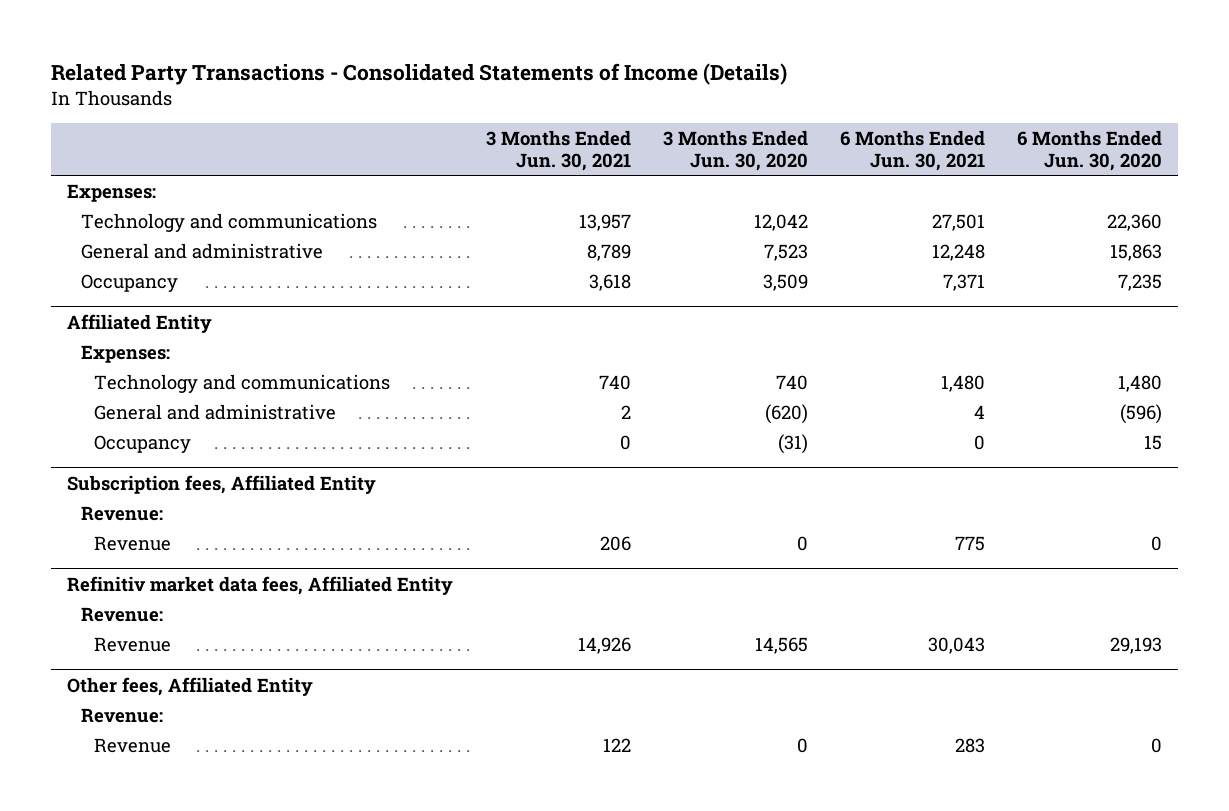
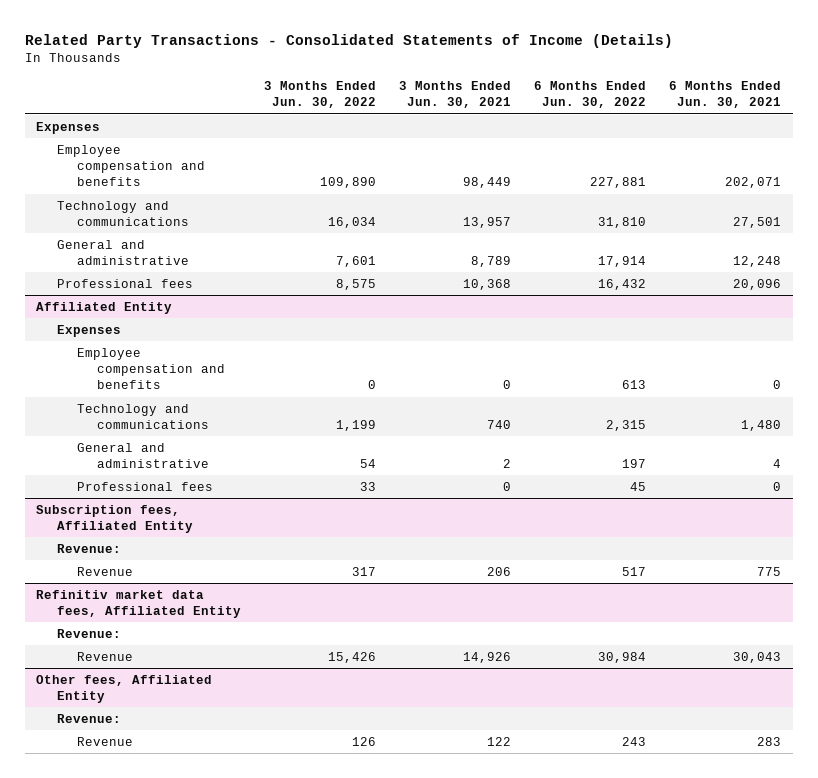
[662,130,808,171] 3 Months Ended Jun. 30, 2020 -> none
[1016,130,1162,171] 6 Months Ended Jun. 30, 2020 -> none
none -> [263,81,376,109] 3 Months Ended Jun. 30, 2022
none -> [534,81,647,109] 6 Months Ended Jun. 30, 2022
[67,183,157,202] Expenses: -> [36,121,101,134] Expenses
none -> [56,144,205,187] Employee compensation and benefits
[80,273,178,292] Occupancy -> none
none -> [56,278,193,288] Professional fees
[80,344,170,363] Expenses: -> [56,324,121,337] Expenses
none -> [76,347,225,390] Employee compensation and benefits
[93,434,191,453] Occupancy -> none
none -> [76,481,213,491] Professional fees

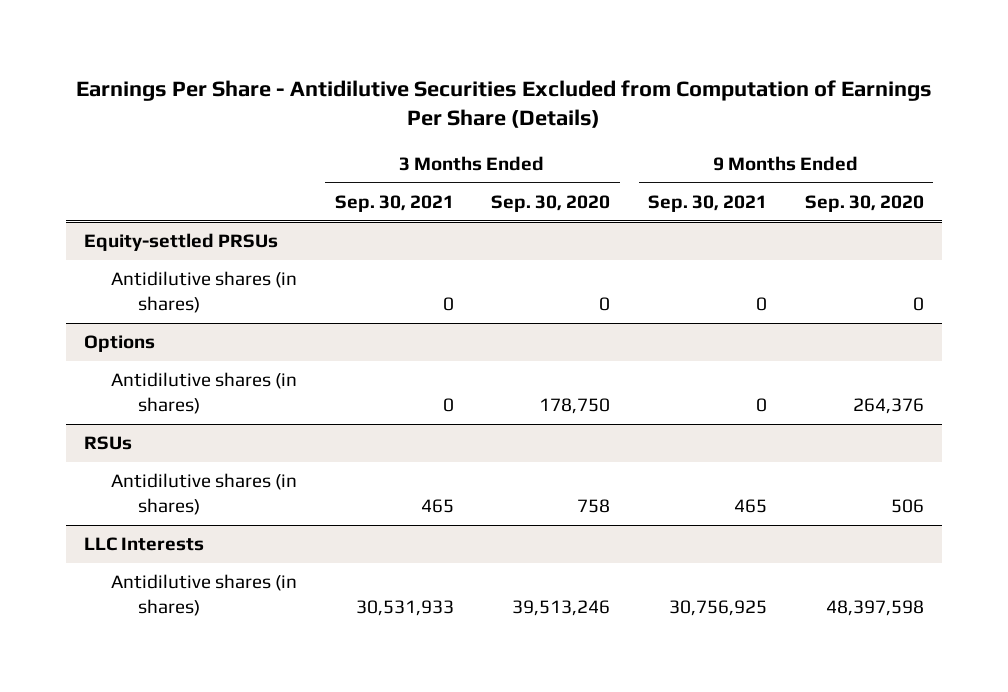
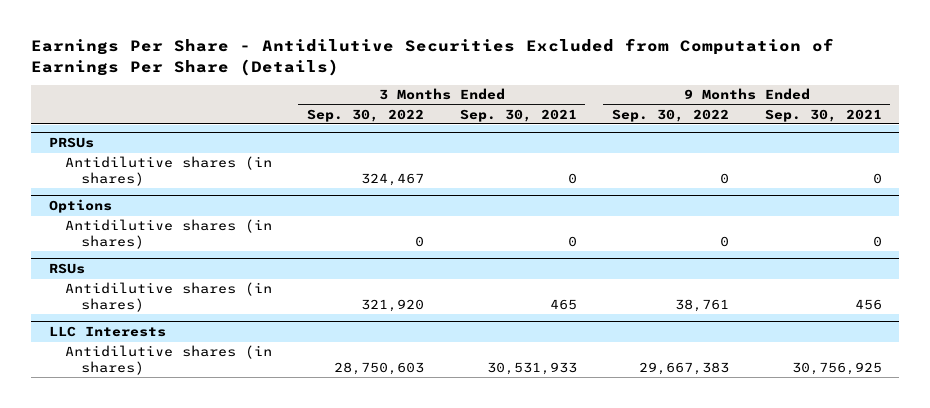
[491,195,611,213] Sep. 30, 2020 -> none
[804,195,924,213] Sep. 30, 2020 -> none
none -> [307,108,425,122] Sep. 30, 2022
none -> [612,108,730,122] Sep. 30, 2022
[84,233,279,252] Equity-settled PRSUs -> [48,137,94,149] PRSUs
[733,498,767,513] 465 -> [854,299,882,311] 456

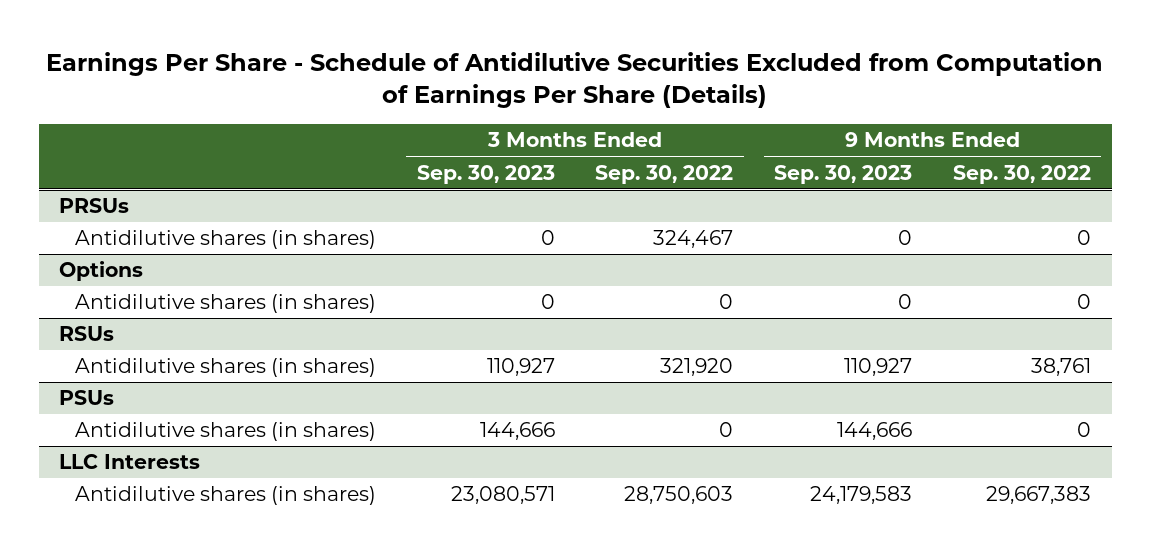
[30,38,834,76] Earnings Per Share - Antidilutive Securities Excluded from Computation of Earnings Per Share (Details) -> [46,52,1104,109] Earnings Per Share - Schedule of Antidilutive Securities Excluded from Computation of Earnings Per Share (Details)
[459,108,577,122] Sep. 30, 2021 -> none
[764,108,882,122] Sep. 30, 2021 -> none
none -> [416,164,555,184] Sep. 30, 2023
none -> [774,164,913,184] Sep. 30, 2023
none -> [59,390,115,406] PSUs
none -> [74,422,376,442] Antidilutive shares (in shares)

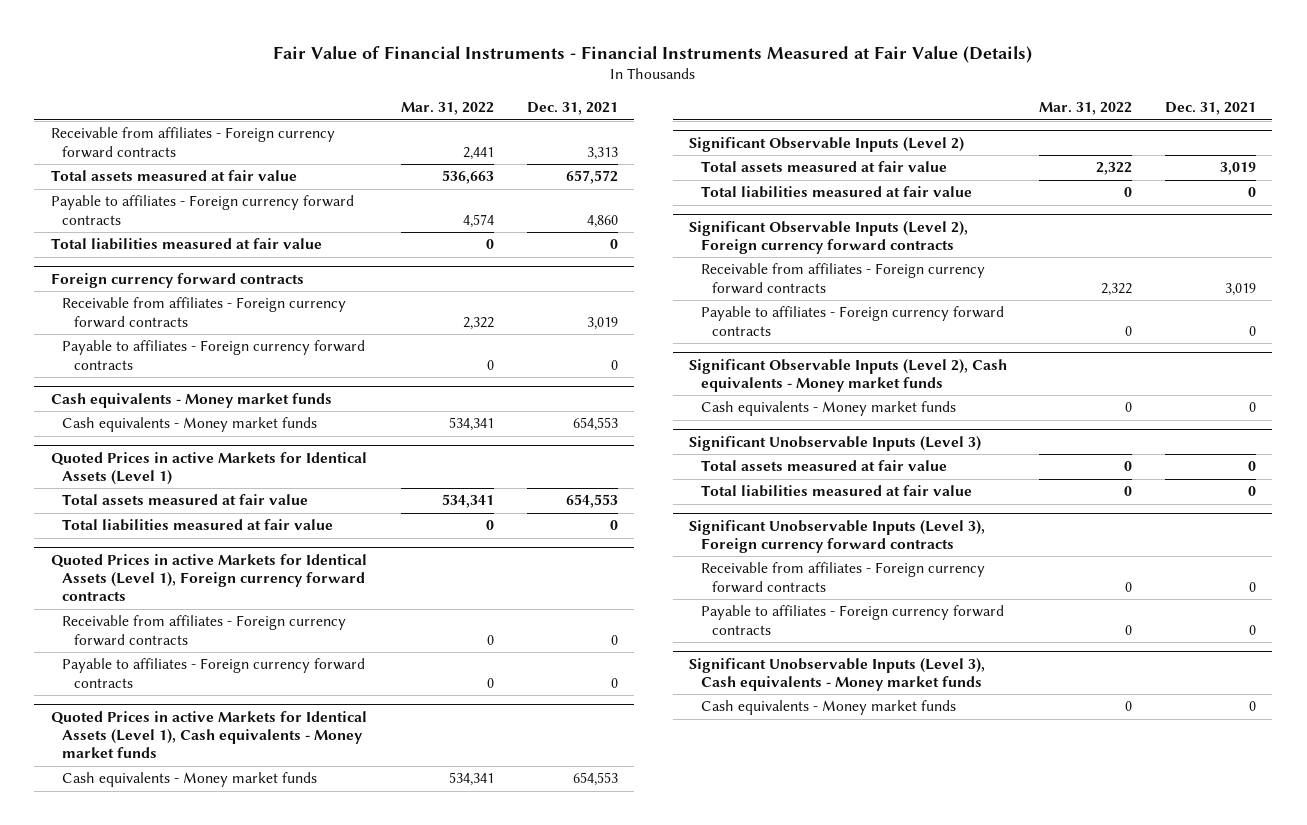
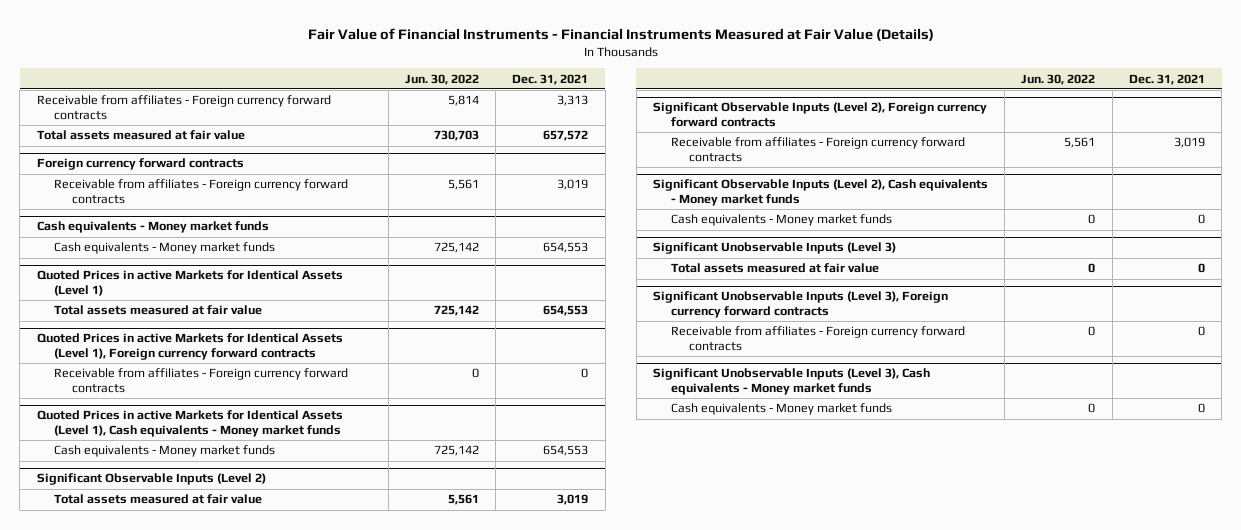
[401,102,495,116] Mar. 31, 2022 -> none
none -> [404,73,479,85] Jun. 30, 2022
[50,195,354,225] Payable to affiliates - Foreign currency forward contracts -> none
[50,238,322,251] Total liabilities measured at fair value -> none
[62,340,366,370] Payable to affiliates - Foreign currency forward contracts -> none
[62,519,334,532] Total liabilities measured at fair value -> none
[62,658,366,688] Payable to affiliates - Foreign currency forward contracts -> none
[700,186,972,199] Total liabilities measured at fair value -> none
[700,306,1004,336] Payable to affiliates - Foreign currency forward contracts -> none
[700,485,972,498] Total liabilities measured at fair value -> none
[700,605,1004,635] Payable to affiliates - Foreign currency forward contracts -> none

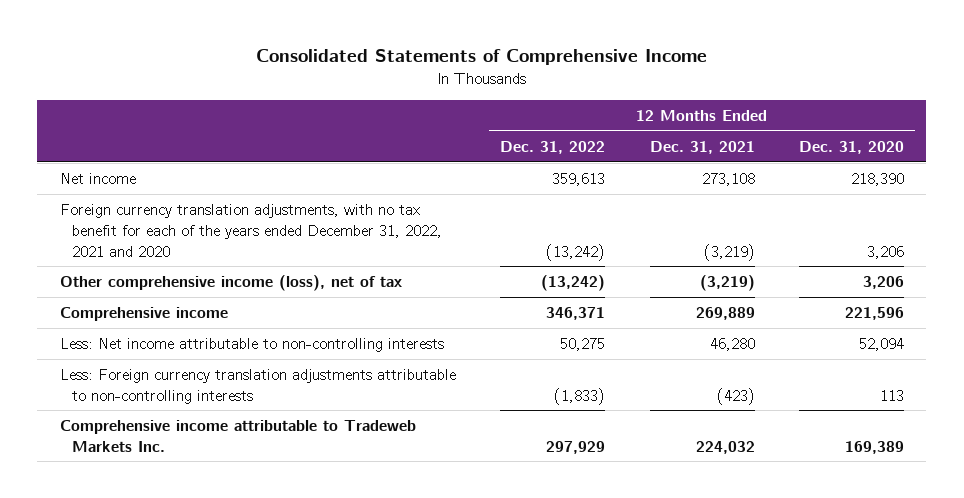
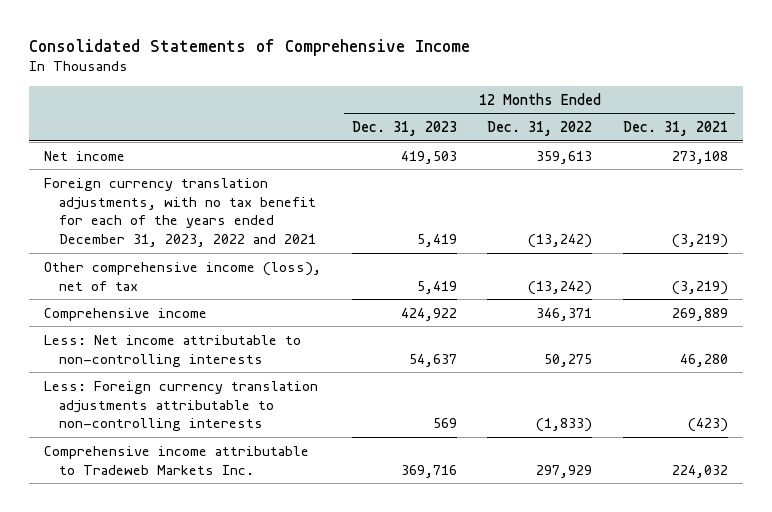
[798,140,904,154] Dec. 31, 2020 -> none
none -> [351,121,457,137] Dec. 31, 2023
[59,203,442,257] Foreign currency translation adjustments, with no tax benefit for each of the years ended December 31, 2022, 2021 and 2020 -> [44,177,316,248] Foreign currency translation adjustments, with no tax benefit for each of the years ended December 31, 2023, 2022 and 2021

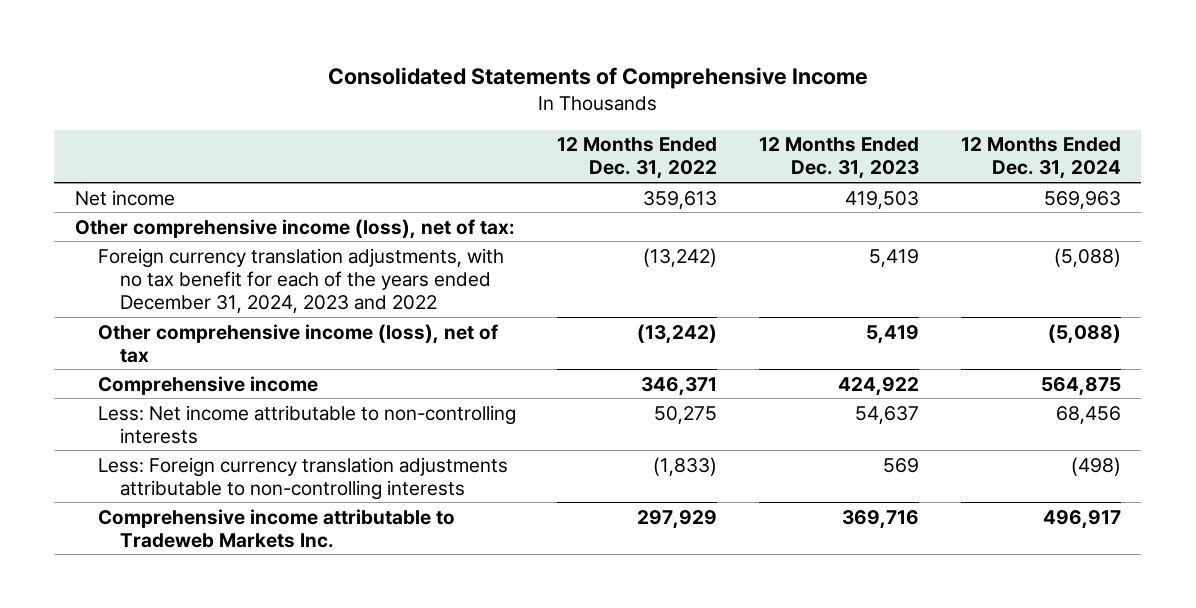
[622,121,728,137] Dec. 31, 2021 -> none
none -> [960,137,1121,180] 12 Months Ended Dec. 31, 2024
none -> [75,218,516,239] Other comprehensive income (loss), net of tax:
[44,177,316,248] Foreign currency translation adjustments, with no tax benefit for each of the years ended December 31, 2023, 2022 and 2021 -> [97,247,504,313] Foreign currency translation adjustments, with no tax benefit for each of the years ended December 31, 2024, 2023 and 2022

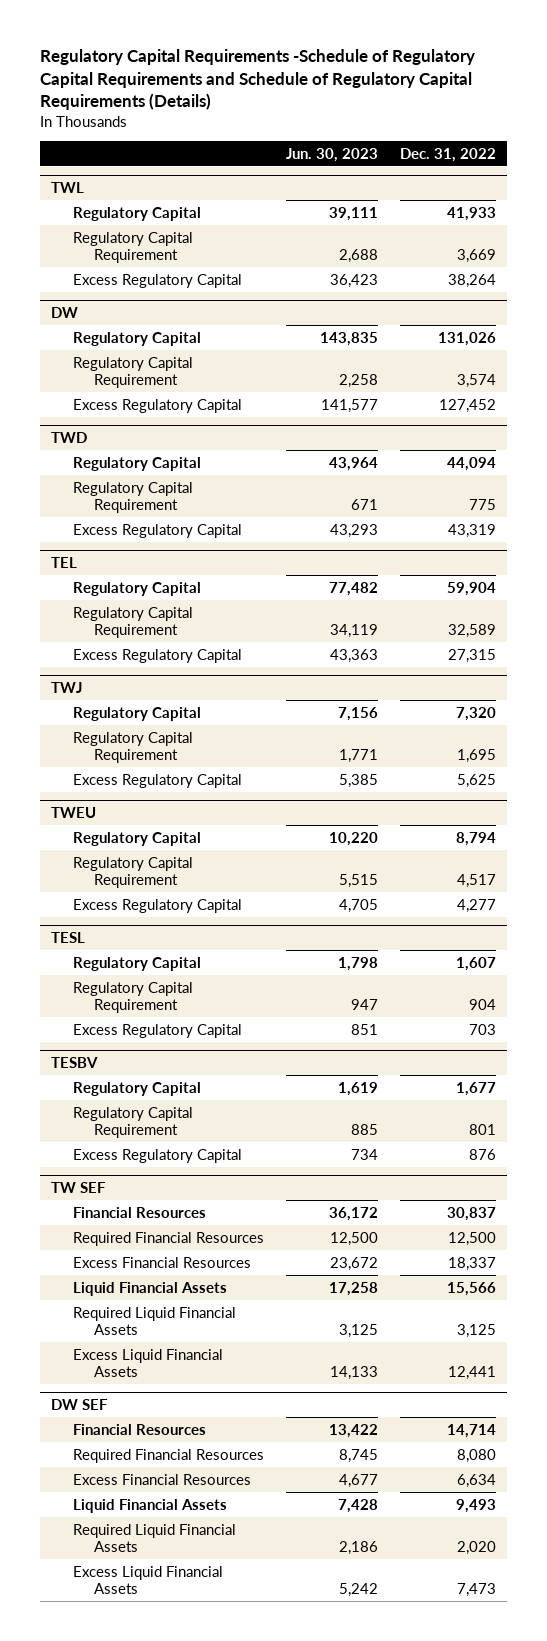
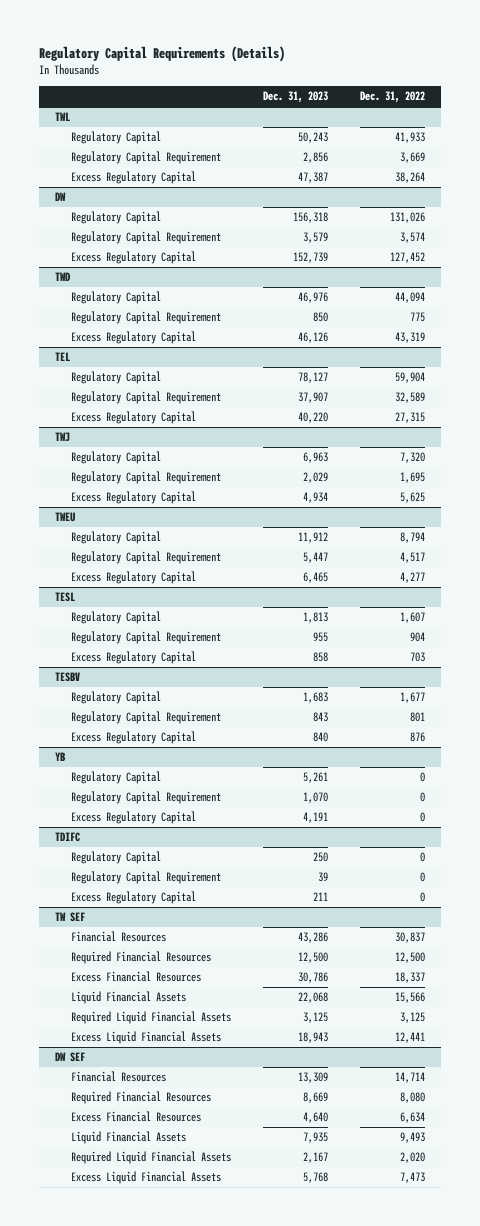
[40,49,476,111] Regulatory Capital Requirements -Schedule of Regulatory Capital Requirements and Schedule of Regulatory Capital Requirements (Details) -> [39,46,286,63] Regulatory Capital Requirements (Details)
[285,147,378,162] Jun. 30, 2023 -> none
none -> [263,91,329,104] Dec. 31, 2023
none -> [55,752,67,762] YB
none -> [71,771,162,785] Regulatory Capital
none -> [71,791,222,805] Regulatory Capital Requirement
none -> [71,811,197,825] Excess Regulatory Capital
none -> [55,832,81,843] TDIFC
none -> [71,851,162,865] Regulatory Capital
none -> [71,871,222,885] Regulatory Capital Requirement
none -> [71,891,197,905] Excess Regulatory Capital

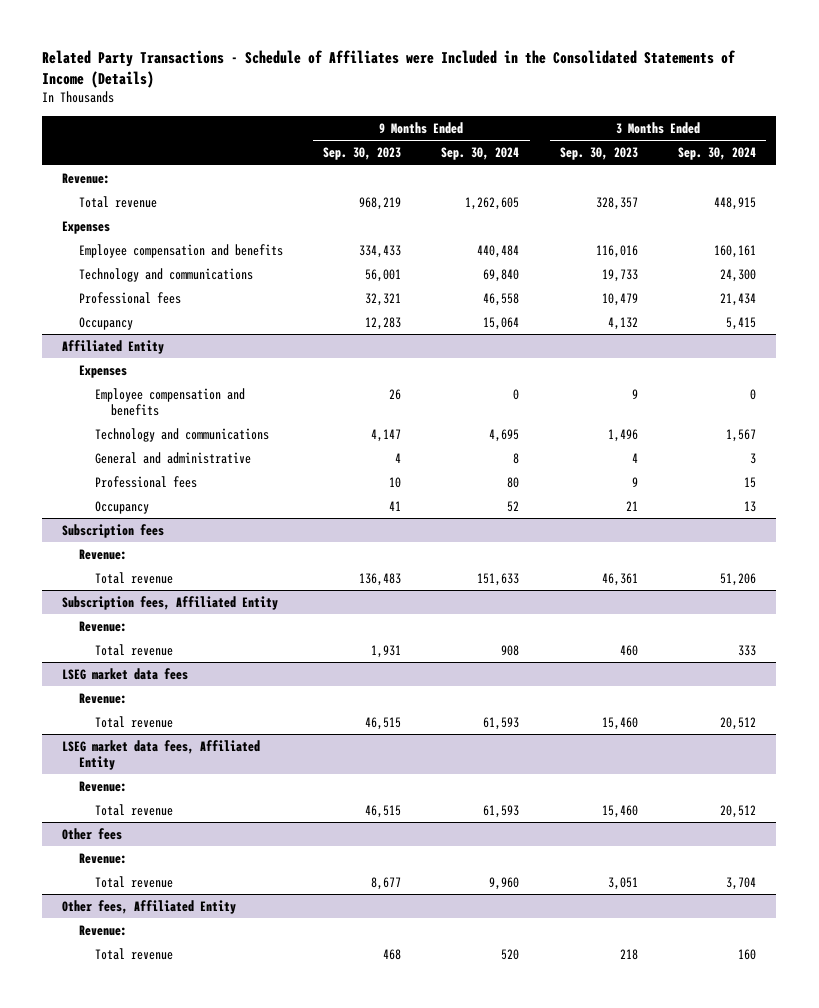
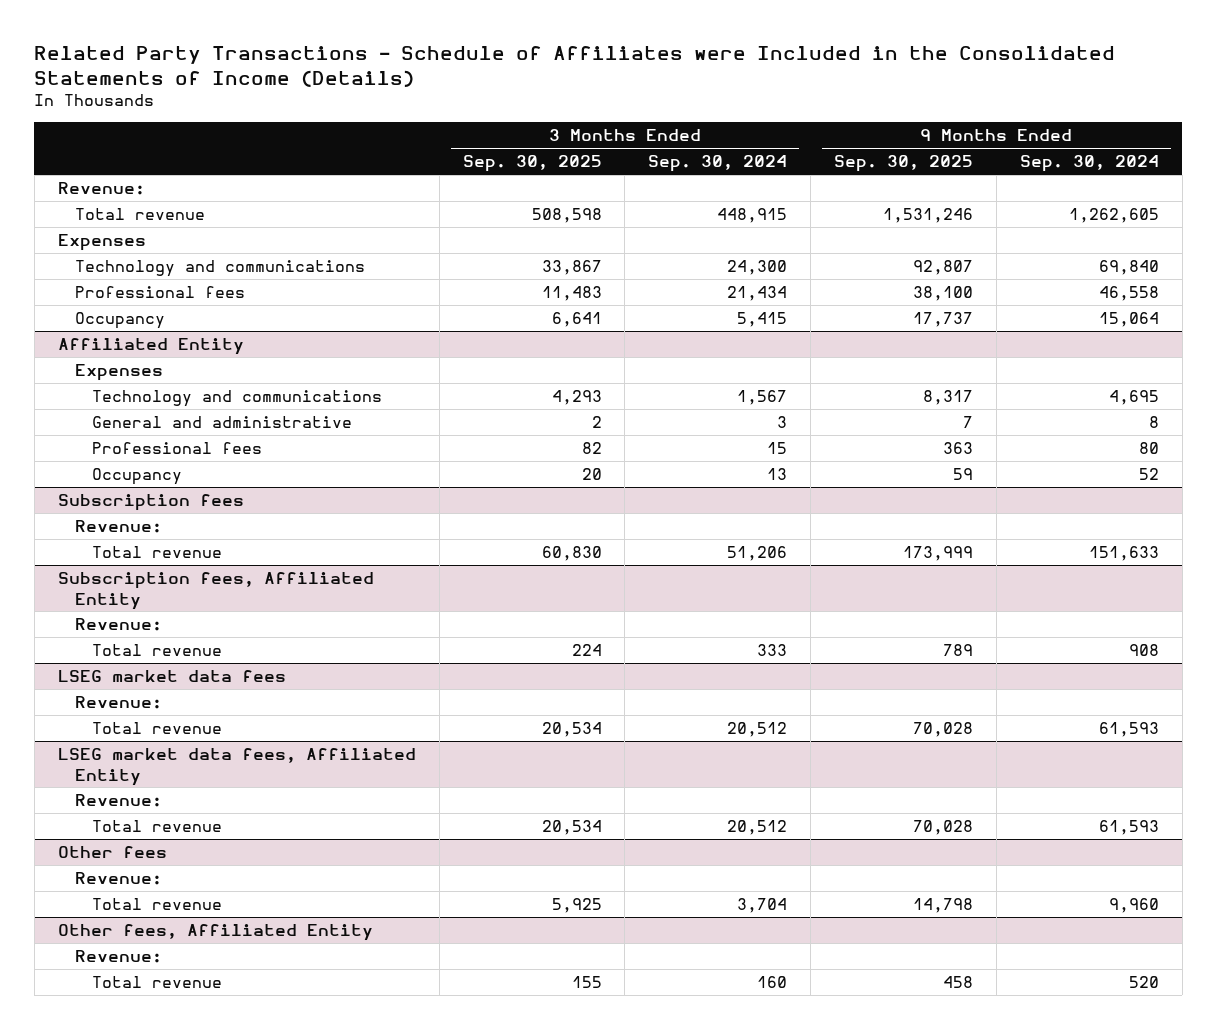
[322,147,401,161] Sep. 30, 2023 -> none
[559,147,638,161] Sep. 30, 2023 -> none
none -> [462,155,602,173] Sep. 30, 2025
none -> [834,155,974,173] Sep. 30, 2025
[78,243,283,258] Employee compensation and benefits -> none
[94,387,245,416] Employee compensation and benefits -> none

